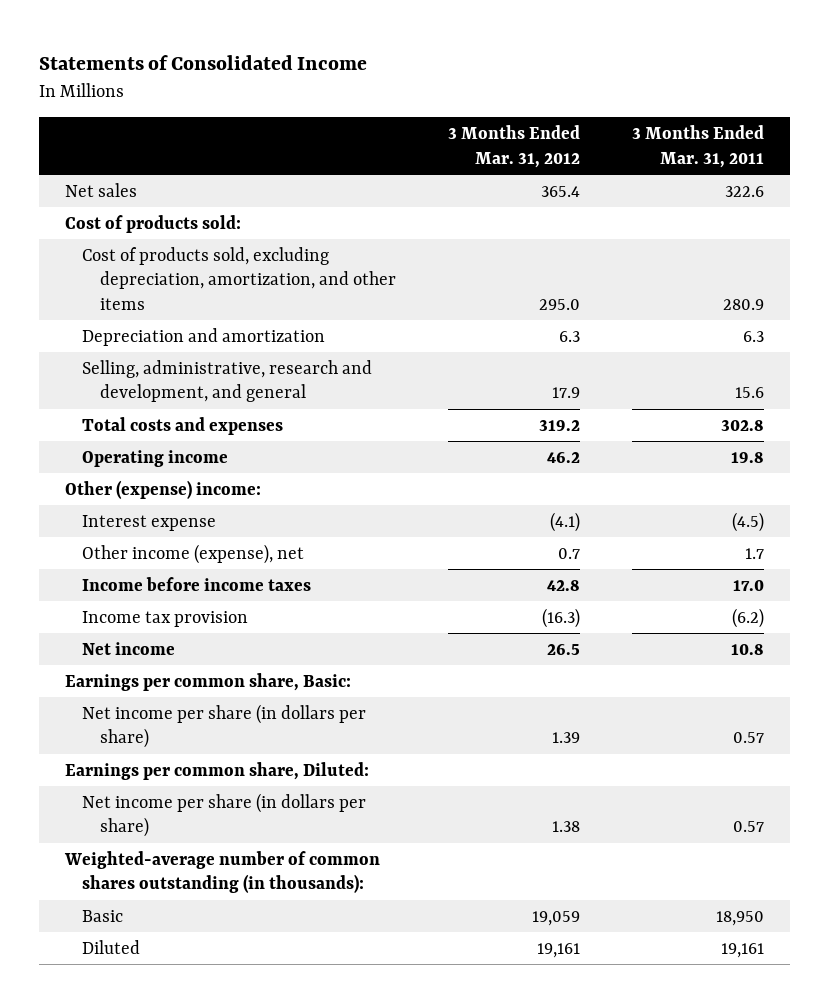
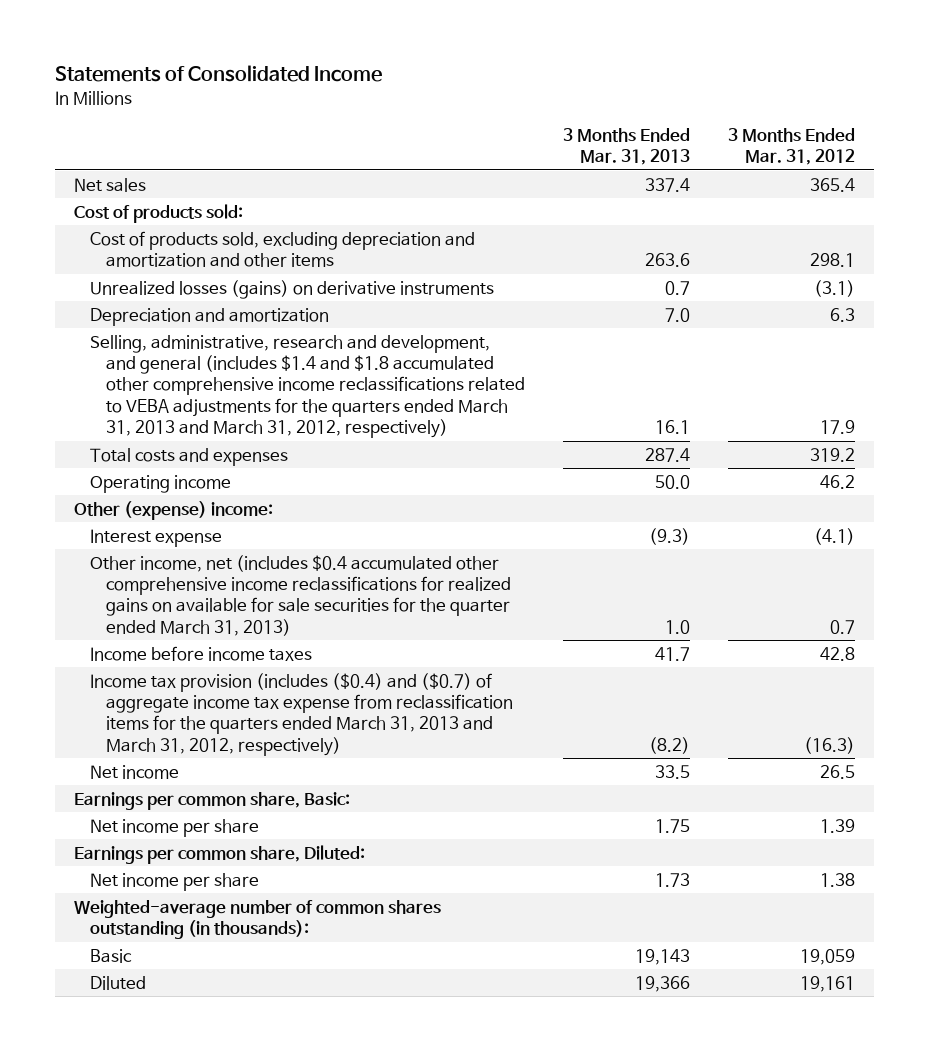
[631,125,764,168] 3 Months Ended Mar. 31, 2011 -> none
none -> [563,127,691,166] 3 Months Ended Mar. 31, 2013
[82,246,396,310] Cost of products sold, excluding depreciation, amortization, and other items -> [90,230,476,268] Cost of products sold, excluding depreciation and amortization and other items
[538,298,580,310] 295.0 -> [809,253,855,268] 298.1
none -> [90,279,495,299] Unrealized losses (gains) on derivative instruments
[82,359,373,403] Selling, administrative, research and development, and general -> [90,334,526,438] Selling, administrative, research and development, and general (includes $1.4 and $1.8 accumulated other comprehensive income reclassifications related to VEBA adjustments for the quarters ended March 31, 2013 and March 31, 2012, respectively)
[82,543,305,564] Other income (expense), net -> [90,554,512,636] Other income, net (includes $0.4 accumulated other comprehensive income reclassifications for realized gains on available for sale securities for the quarter ended March 31, 2013)
[82,610,249,627] Income tax provision -> [90,672,514,756] Income tax provision (includes ($0.4) and ($0.7) of aggregate income tax expense from reclassification items for the quarters ended March 31, 2013 and March 31, 2012, respectively)
[82,703,367,749] Net income per share (in dollars per share) -> [90,818,260,837] Net income per share
[82,792,367,838] Net income per share (in dollars per share) -> [90,872,260,891] Net income per share

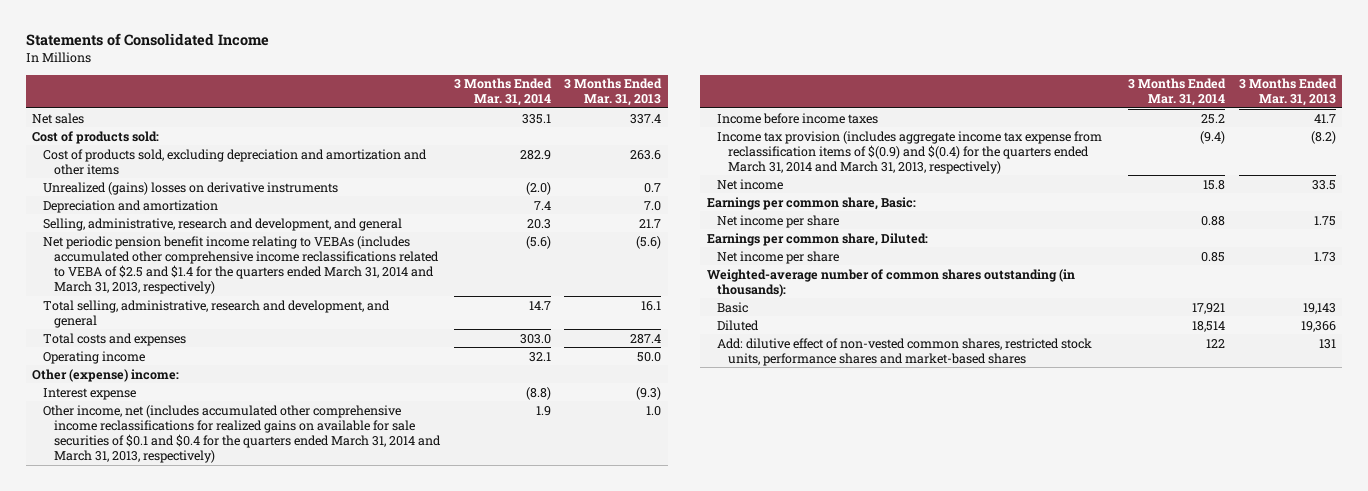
[727,127,855,166] 3 Months Ended Mar. 31, 2012 -> none
none -> [453,78,552,107] 3 Months Ended Mar. 31, 2014
[90,279,495,299] Unrealized losses (gains) on derivative instruments -> [43,181,339,195] Unrealized (gains) losses on derivative instruments
[90,334,526,438] Selling, administrative, research and development, and general (includes $1.4 and $1.8 accumulated other comprehensive income reclassifications related to VEBA adjustments for the quarters ended March 31, 2013 and March 31, 2012, respectively) -> [43,217,403,231] Selling, administrative, research and development, and general
[655,419,691,434] 16.1 -> [639,218,662,228] 21.7
none -> [43,235,440,295] Net periodic pension benefit income relating to VEBAs (includes accumulated other comprehensive income reclassifications related to VEBA of $2.5 and $1.4 for the quarters ended March 31, 2014 and March 31, 2013, respectively)
none -> [43,299,391,328] Total selling, administrative, research and development, and general
[90,554,512,636] Other income, net (includes $0.4 accumulated other comprehensive income reclassifications for realized gains on available for sale securities for the quarter ended March 31, 2013) -> [43,404,442,464] Other income, net (includes accumulated other comprehensive income reclassifications for realized gains on available for sale securities of $0.1 and $0.4 for the quarters ended March 31, 2014 and March 31, 2013, respectively)
[90,672,514,756] Income tax provision (includes ($0.4) and ($0.7) of aggregate income tax expense from reclassification items for the quarters ended March 31, 2013 and March 31, 2012, respectively) -> [717,130,1103,174] Income tax provision (includes aggregate income tax expense from reclassification items of $(0.9) and $(0.4) for the quarters ended March 31, 2014 and March 31, 2013, respectively)
none -> [717,337,1093,366] Add: dilutive effect of non-vested common shares, restricted stock units, performance shares and market-based shares

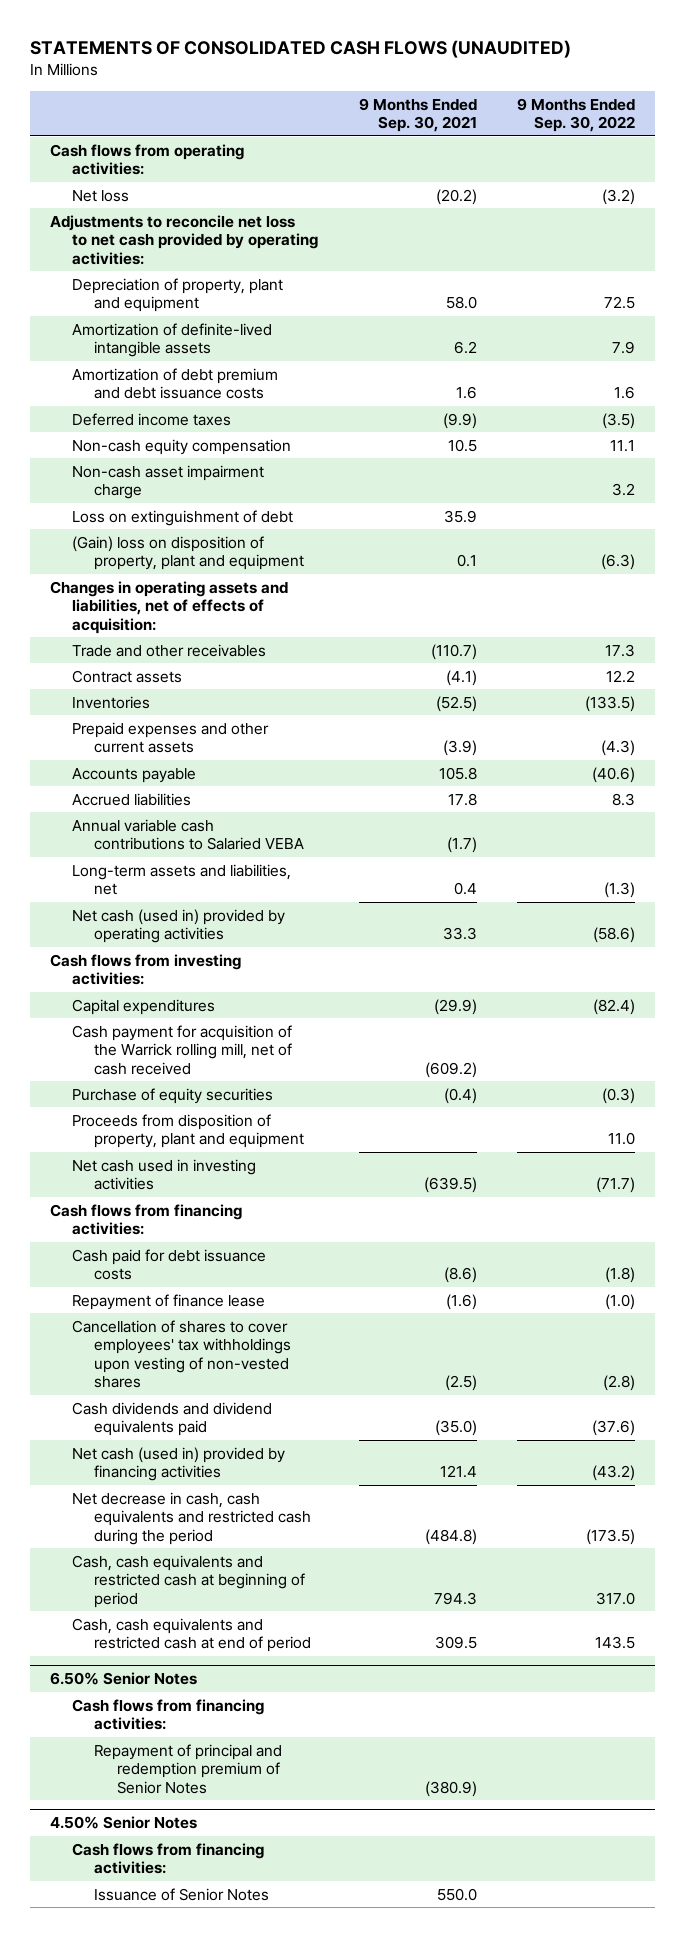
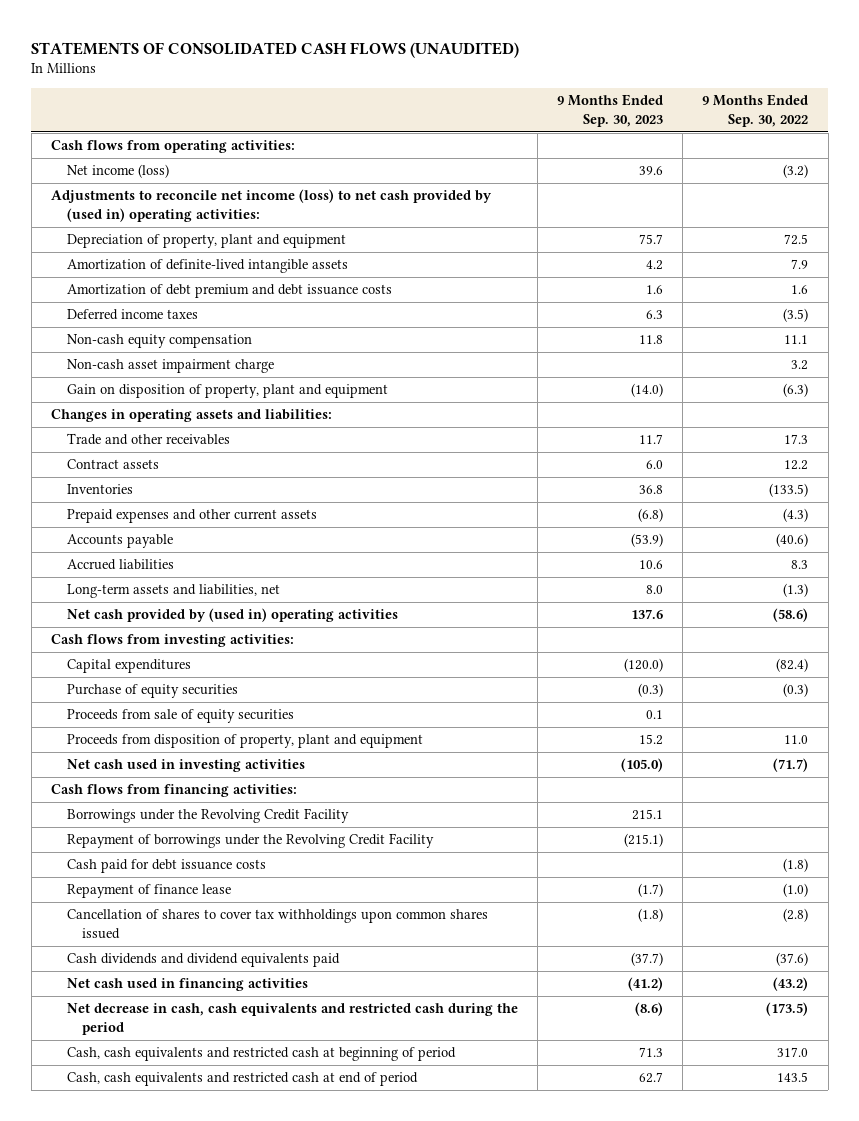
[358,97,477,133] 9 Months Ended Sep. 30, 2021 -> none
none -> [556,94,663,127] 9 Months Ended Sep. 30, 2023
[72,189,130,202] Net loss -> [66,164,169,179] Net income (loss)
[50,214,319,265] Adjustments to reconcile net loss to net cash provided by operating activities: -> [50,189,492,222] Adjustments to reconcile net income (loss) to net cash provided by (used in) operating activities:
[72,509,294,526] Loss on extinguishment of debt -> none
[72,535,305,571] (Gain) loss on disposition of property, plant and equipment -> [66,384,388,399] Gain on disposition of property, plant and equipment
[50,580,289,634] Changes in operating assets and liabilities, net of effects of acquisition: -> [50,409,332,423] Changes in operating assets and liabilities:
[72,818,305,851] Annual variable cash contributions to Salaried VEBA -> none
[72,908,286,944] Net cash (used in) provided by operating activities -> [66,608,398,623] Net cash provided by (used in) operating activities
[72,1024,293,1075] Cash payment for acquisition of the Warrick rolling mill, net of cash received -> none
none -> [66,709,294,724] Proceeds from sale of equity securities
none -> [66,808,349,824] Borrowings under the Revolving Credit Facility
none -> [66,833,434,849] Repayment of borrowings under the Revolving Credit Facility
[72,1319,292,1389] Cancellation of shares to cover employees' tax withholdings upon vesting of non-vested shares -> [66,909,488,939] Cancellation of shares to cover tax withholdings upon common shares issued
[72,1446,286,1482] Net cash (used in) provided by financing activities -> [66,978,308,992] Net cash used in financing activities
[50,1671,198,1685] 6.50% Senior Notes -> none
[72,1698,265,1731] Cash flows from financing activities: -> none
[94,1743,283,1794] Repayment of principal and redemption premium of Senior Notes -> none
[50,1815,198,1829] 4.50% Senior Notes -> none
[72,1842,265,1875] Cash flows from financing activities: -> none
[94,1887,270,1901] Issuance of Senior Notes -> none

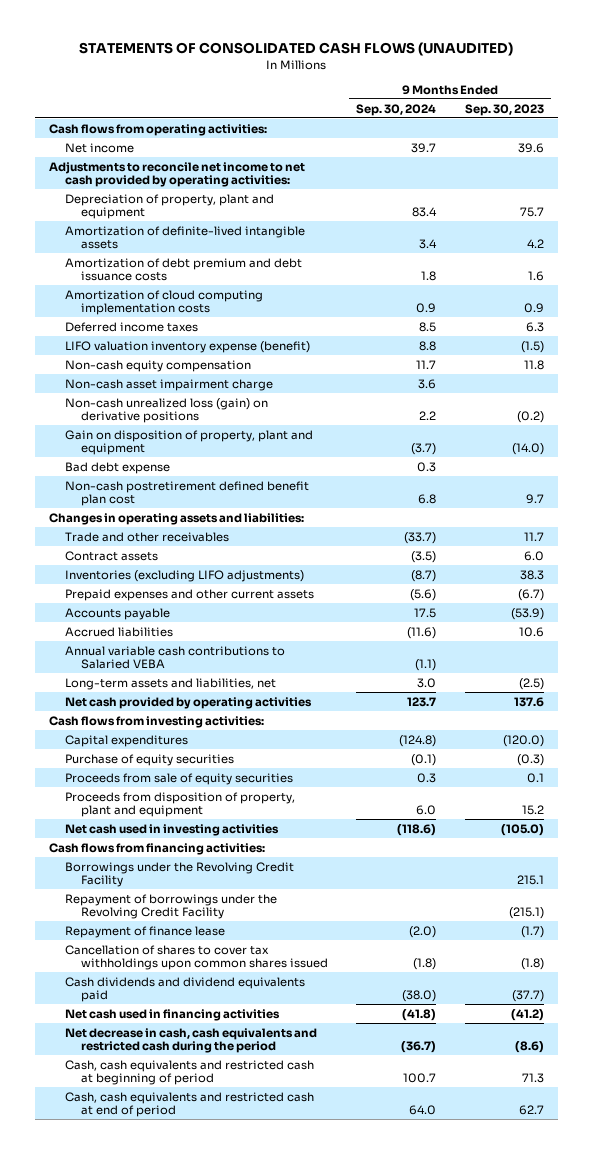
[702,94,809,127] 9 Months Ended Sep. 30, 2022 -> none
none -> [356,103,437,116] Sep. 30, 2024
[66,164,169,179] Net income (loss) -> [64,142,134,153] Net income
[50,189,492,222] Adjustments to reconcile net income (loss) to net cash provided by (used in) operating activities: -> [48,161,305,188] Adjustments to reconcile net income to net cash provided by operating activities:
none -> [64,289,263,316] Amortization of cloud computing implementation costs
none -> [64,340,310,353] LIFO valuation inventory expense (benefit)
none -> [64,397,268,424] Non-cash unrealized loss (gain) on derivative positions
none -> [64,461,170,474] Bad debt expense
none -> [64,480,309,507] Non-cash postretirement defined benefit plan cost
[66,484,133,495] Inventories -> none
none -> [64,569,304,582] Inventories (excluding LIFO adjustments)
[637,508,663,523] (6.8) -> [517,588,544,601] (6.7)
none -> [64,645,285,670] Annual variable cash contributions to Salaried VEBA
[645,585,663,595] 8.0 -> [518,677,544,690] (2.5)
[66,608,398,623] Net cash provided by (used in) operating activities -> [64,696,312,709] Net cash provided by operating activities
[66,859,266,874] Cash paid for debt issuance costs -> none

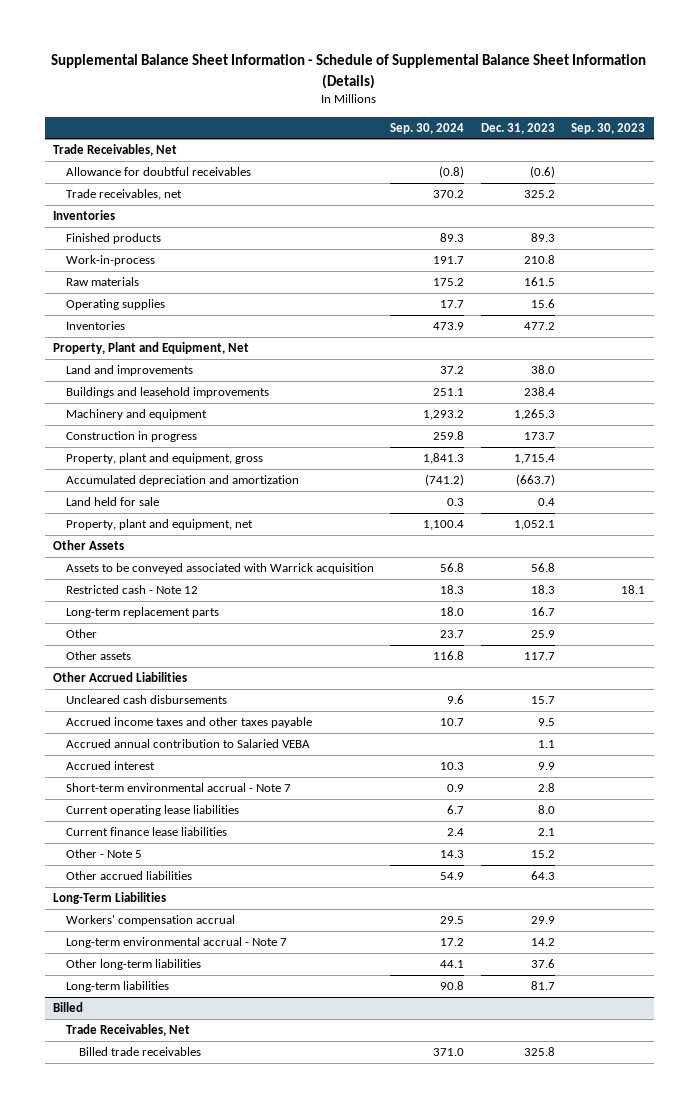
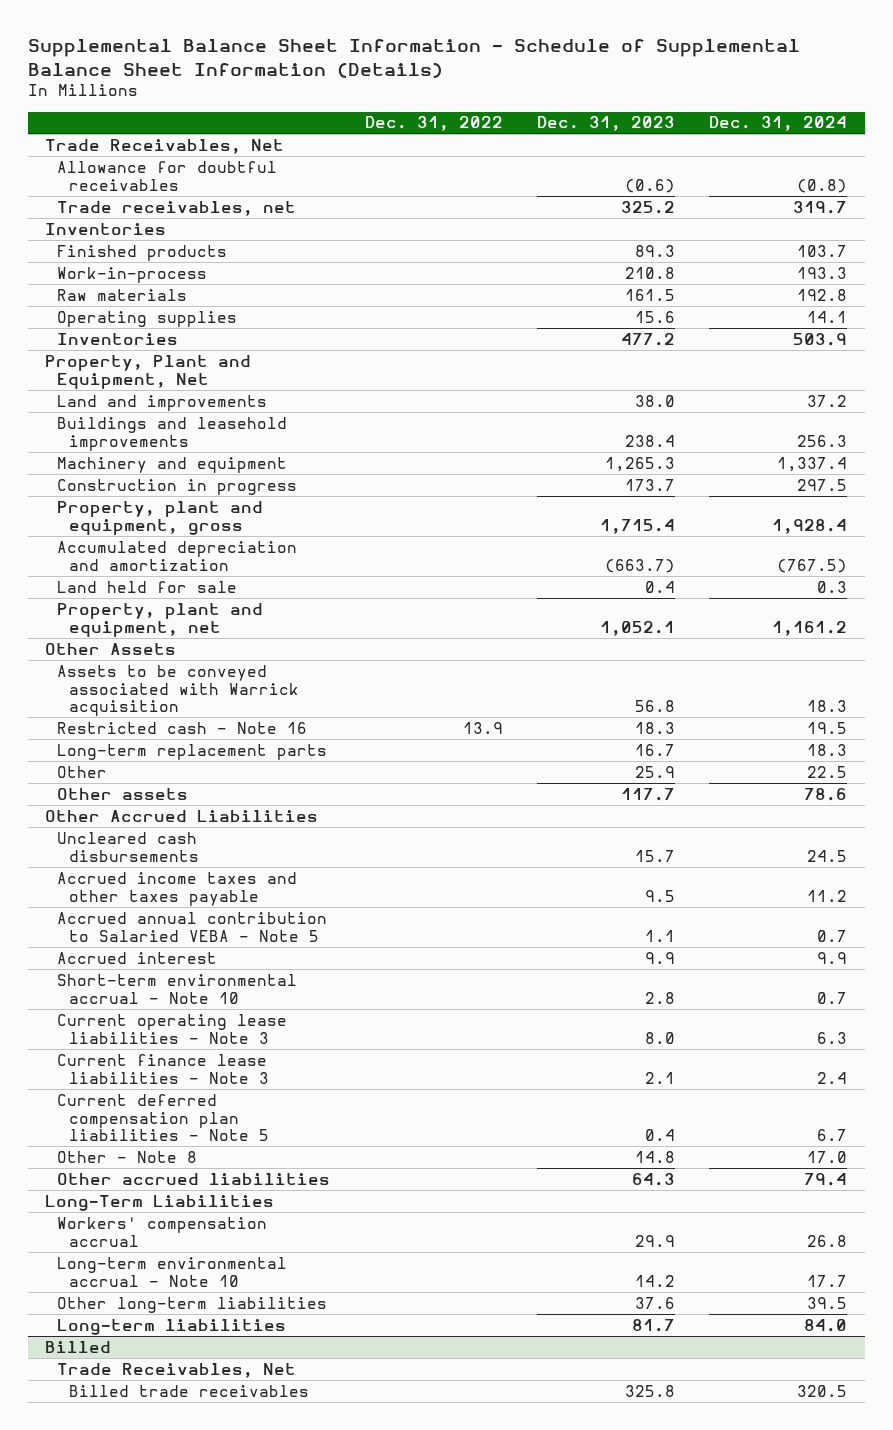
[390,122,465,134] Sep. 30, 2024 -> none
[571,122,646,134] Sep. 30, 2023 -> none
none -> [364,116,503,132] Dec. 31, 2022
none -> [709,116,848,132] Dec. 31, 2024
[65,585,198,595] Restricted cash - Note 12 -> [57,721,308,734] Restricted cash - Note 16
[65,739,310,749] Accrued annual contribution to Salaried VEBA -> [57,911,328,942] Accrued annual contribution to Salaried VEBA - Note 5
[65,783,291,793] Short-term environmental accrual - Note 7 -> [57,973,298,1004] Short-term environmental accrual - Note 10
[65,805,239,817] Current operating lease liabilities -> [57,1013,288,1044] Current operating lease liabilities - Note 3
[65,827,227,837] Current finance lease liabilities -> [57,1053,270,1084] Current finance lease liabilities - Note 3
none -> [57,1093,270,1142] Current deferred compensation plan liabilities - Note 5
[65,849,142,859] Other - Note 5 -> [57,1150,198,1163] Other - Note 8
[530,850,555,859] 15.2 -> [635,1150,676,1163] 14.8
[65,937,287,949] Long-term environmental accrual - Note 7 -> [57,1256,288,1287] Long-term environmental accrual - Note 10

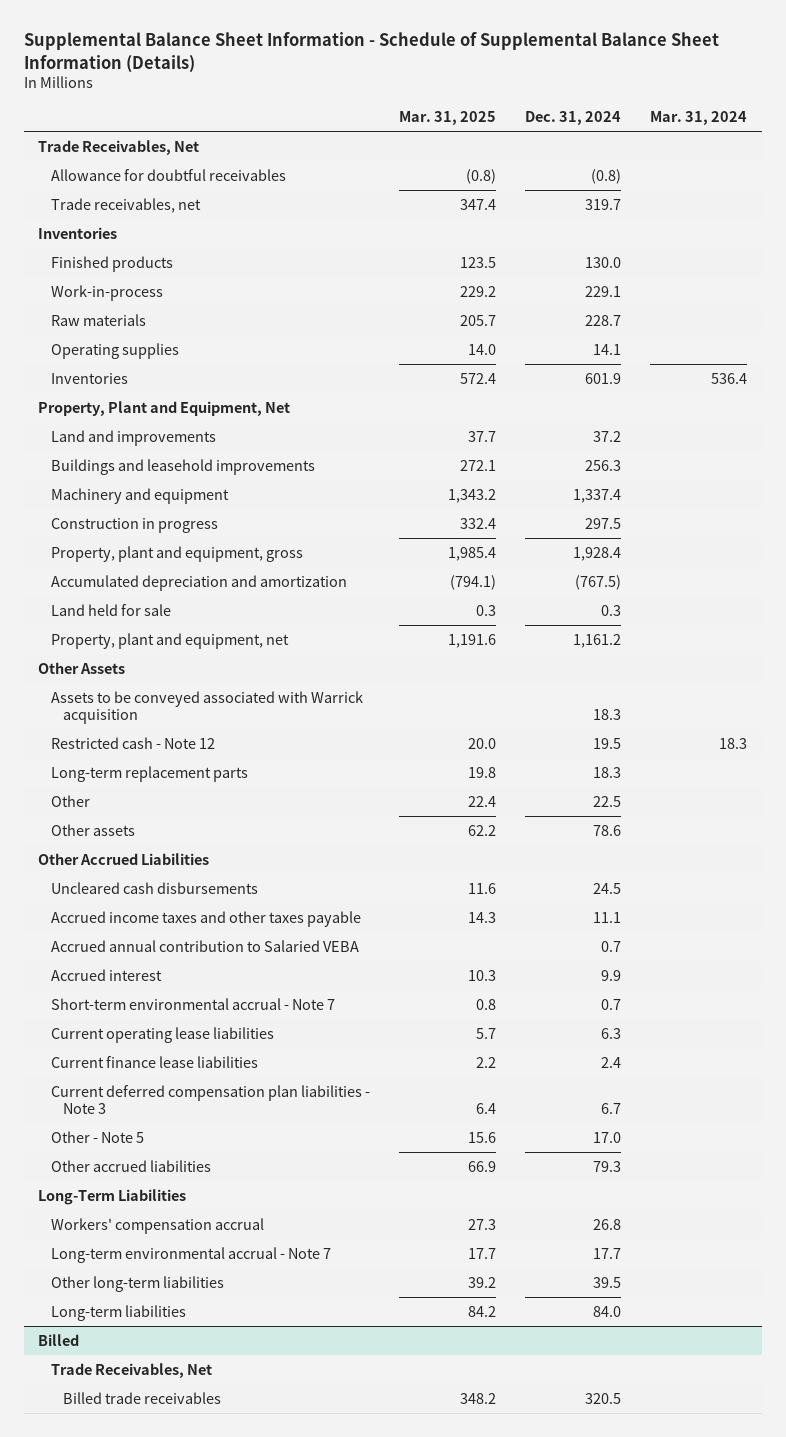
[364,116,503,132] Dec. 31, 2022 -> none
[537,116,676,132] Dec. 31, 2023 -> none
none -> [398,111,496,126] Mar. 31, 2025
none -> [650,111,748,126] Mar. 31, 2024
[797,244,848,257] 103.7 -> [585,256,622,268] 130.0
[797,266,848,279] 193.3 -> [585,285,622,297] 229.1
[797,288,848,301] 192.8 -> [585,314,622,326] 228.7
[793,332,848,346] 503.9 -> [585,372,622,384] 601.9
[57,721,308,734] Restricted cash - Note 16 -> [50,736,215,749] Restricted cash - Note 12
[807,889,848,902] 11.2 -> [593,911,622,923] 11.1
[57,911,328,942] Accrued annual contribution to Salaried VEBA - Note 5 -> [50,939,359,952] Accrued annual contribution to Salaried VEBA
[57,973,298,1004] Short-term environmental accrual - Note 10 -> [50,997,335,1010] Short-term environmental accrual - Note 7
[57,1013,288,1044] Current operating lease liabilities - Note 3 -> [50,1026,274,1043] Current operating lease liabilities
[57,1053,270,1084] Current finance lease liabilities - Note 3 -> [50,1055,258,1068] Current finance lease liabilities
[57,1093,270,1142] Current deferred compensation plan liabilities - Note 5 -> [50,1084,370,1115] Current deferred compensation plan liabilities - Note 3
[57,1150,198,1163] Other - Note 8 -> [50,1130,144,1143] Other - Note 5
[804,1172,848,1186] 79.4 -> [593,1160,622,1172] 79.3
[57,1256,288,1287] Long-term environmental accrual - Note 10 -> [50,1246,331,1263] Long-term environmental accrual - Note 7

